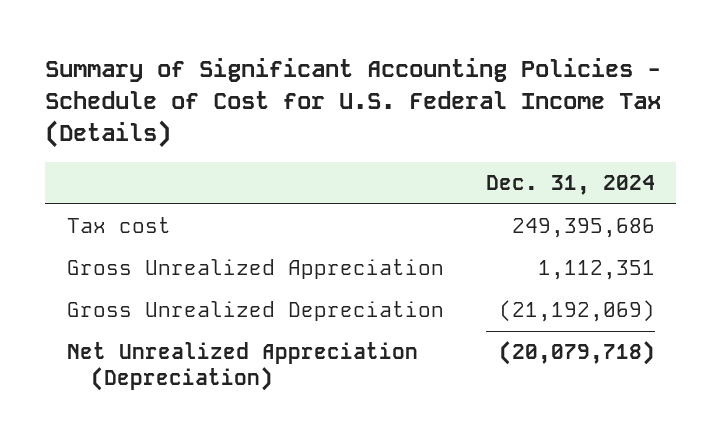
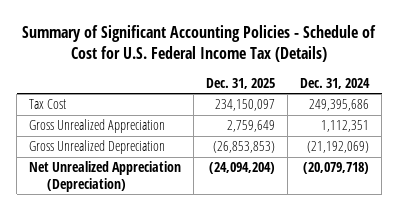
none -> [206,77,276,89] Dec. 31, 2025
[66,217,171,234] Tax cost -> [29,99,67,110] Tax Cost

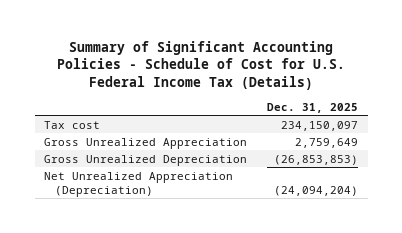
[300,77,371,89] Dec. 31, 2024 -> none
[29,99,67,110] Tax Cost -> [44,120,101,129] Tax cost

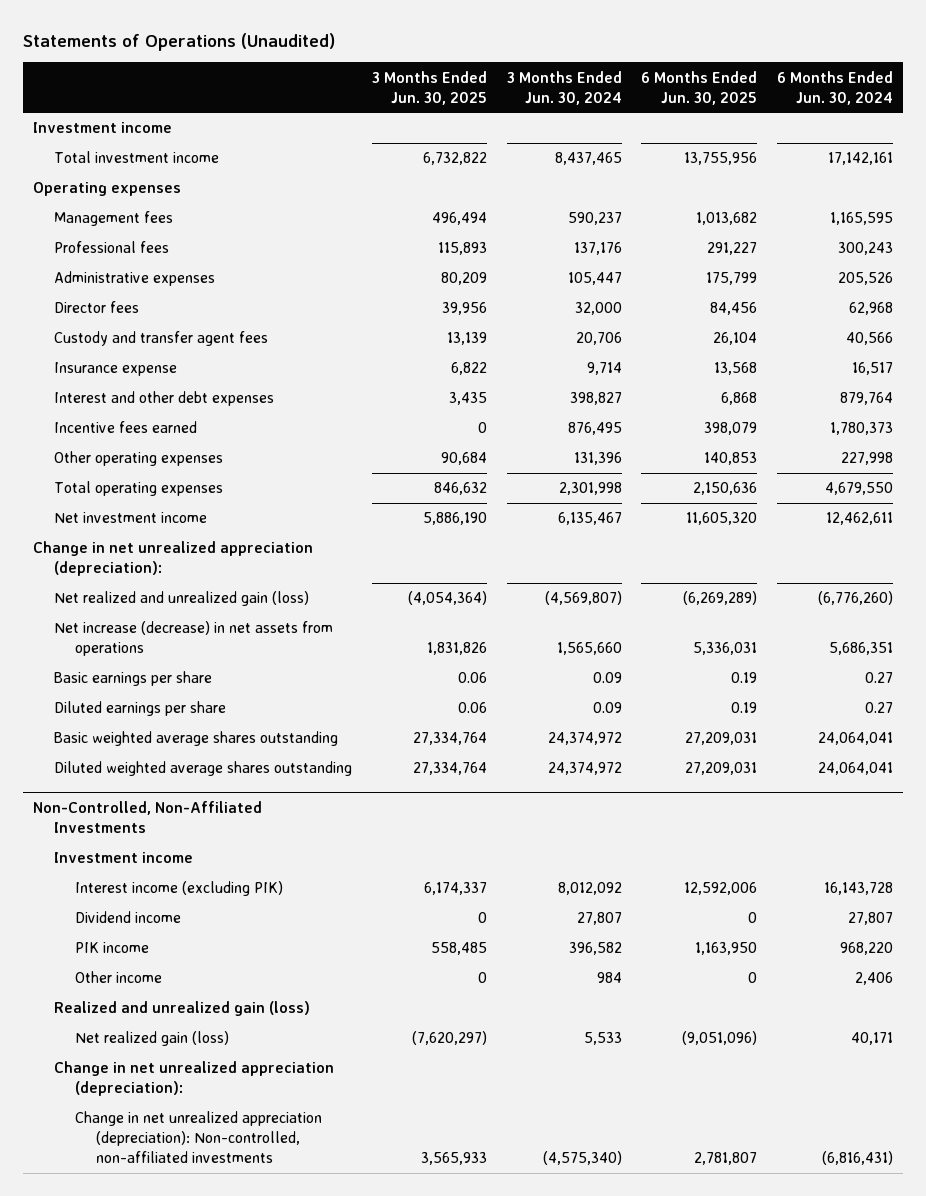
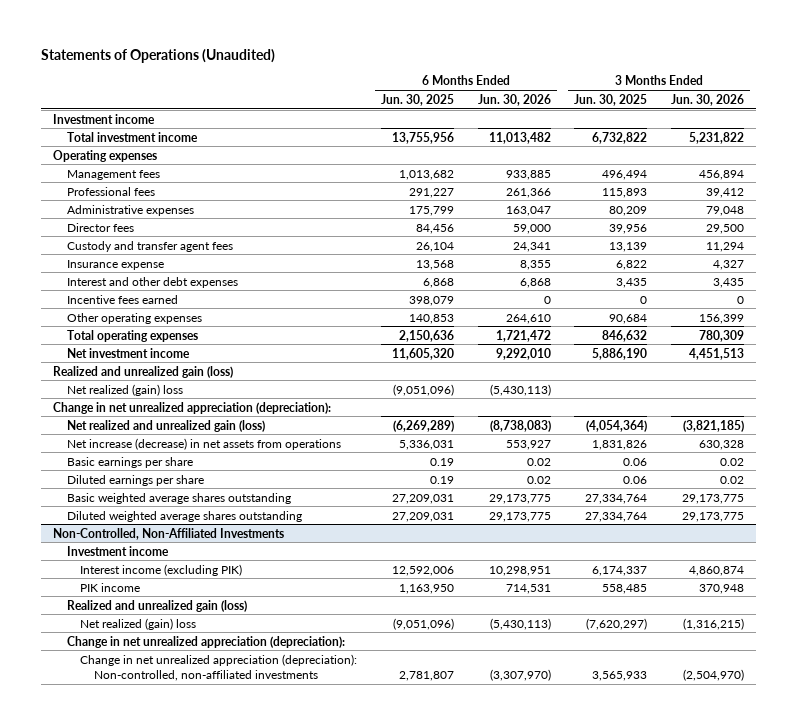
[506,70,622,105] 3 Months Ended Jun. 30, 2024 -> none
[777,70,894,105] 6 Months Ended Jun. 30, 2024 -> none
none -> [477,93,551,106] Jun. 30, 2026
none -> [670,93,744,106] Jun. 30, 2026
none -> [52,365,233,378] Realized and unrealized gain (loss)
none -> [66,383,183,396] Net realized (gain) loss
[75,911,182,924] Dividend income -> none
[75,971,163,984] Other income -> none
[75,1031,230,1047] Net realized gain (loss) -> [80,617,197,630] Net realized (gain) loss

